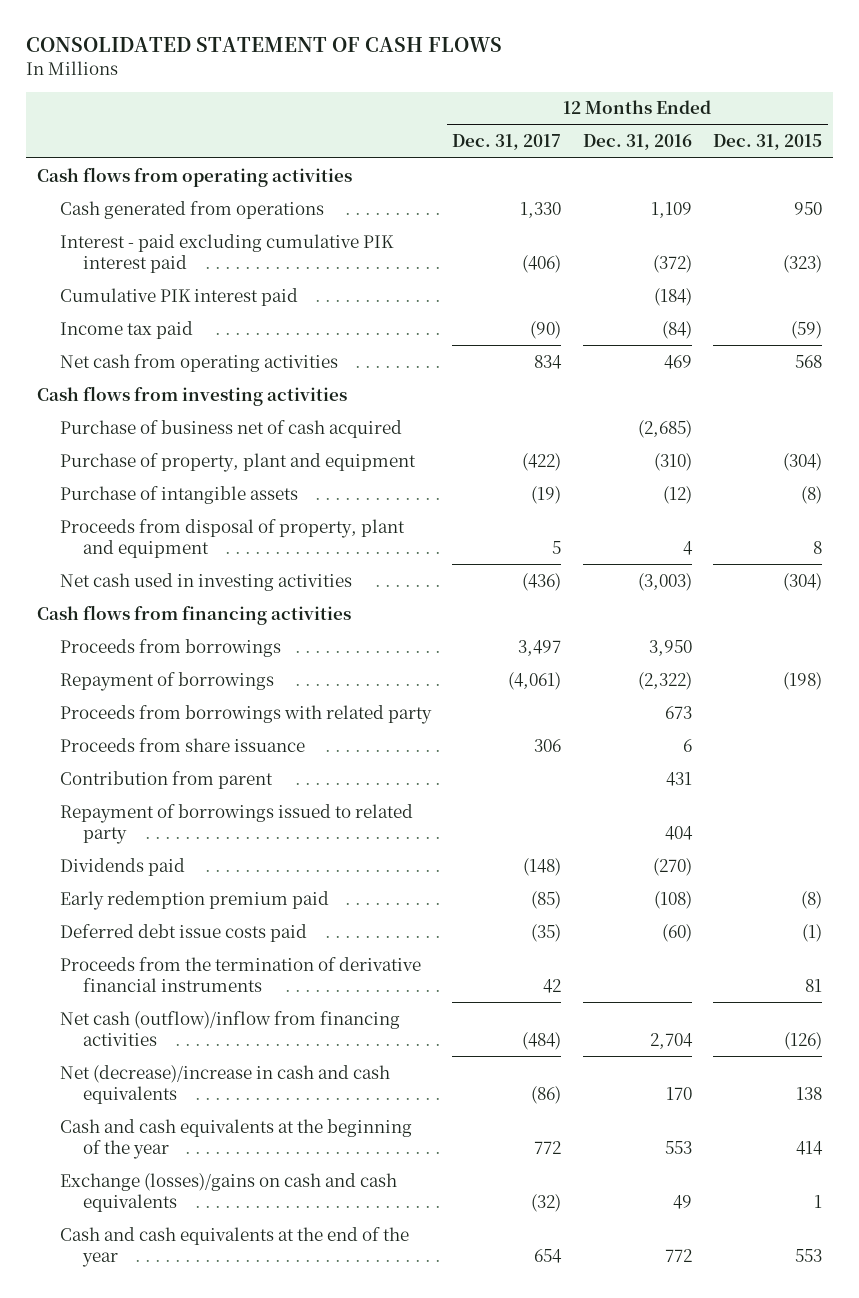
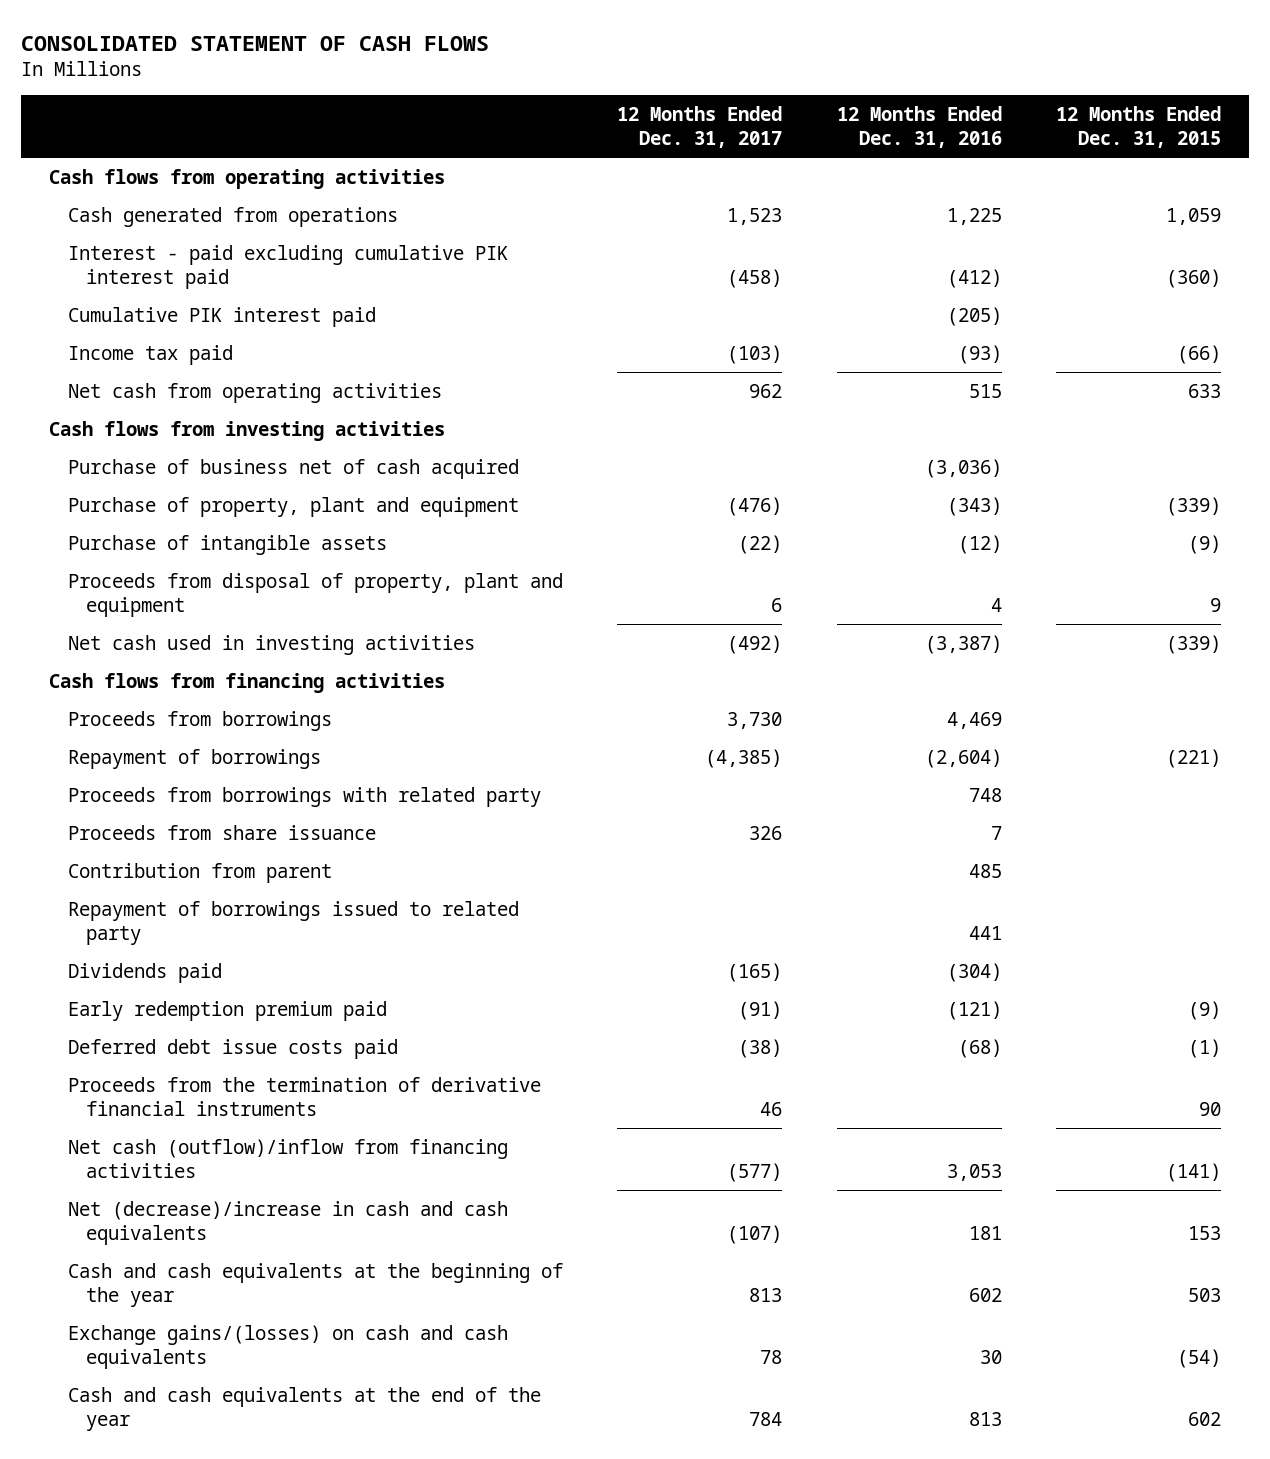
[520,201,562,218] 1,330 -> [727,207,783,225] 1,523
[650,201,692,218] 1,109 -> [946,207,1002,225] 1,225
[794,201,823,215] 950 -> [1166,207,1222,225] 1,059
[522,254,562,273] (406) -> [727,268,783,288] (458)
[652,254,692,273] (372) -> [946,268,1002,288] (412)
[783,254,823,273] (323) -> [1166,268,1222,288] (360)
[653,287,692,306] (184) -> [946,306,1002,326] (205)
[530,320,562,339] (90) -> [727,344,783,364] (103)
[661,320,692,339] (84) -> [957,344,1002,364] (93)
[791,320,823,339] (59) -> [1177,344,1222,364] (66)
[534,354,563,369] 834 -> [749,383,783,398] 962
[663,354,692,369] 469 -> [968,383,1002,398] 515
[795,354,823,368] 568 -> [1188,383,1222,398] 633
[637,419,692,438] (2,685) -> [924,458,1002,478] (3,036)
[522,452,562,471] (422) -> [727,496,783,516] (476)
[653,452,692,471] (310) -> [946,496,1002,516] (343)
[783,452,823,471] (304) -> [1166,496,1222,516] (339)
[531,485,562,504] (19) -> [738,534,783,554] (22)
[801,485,823,504] (8) -> [1188,534,1222,554] (9)
[552,540,562,554] 5 -> [771,597,783,612] 6
[813,540,823,554] 8 -> [1210,597,1222,612] 9
[522,572,562,591] (436) -> [727,634,783,654] (492)
[637,572,692,591] (3,003) -> [924,634,1002,654] (3,387)
[783,572,823,591] (304) -> [1166,634,1222,654] (339)
[518,639,562,656] 3,497 -> [727,711,783,729] 3,730
[648,639,692,656] 3,950 -> [946,711,1002,729] 4,469
[508,671,562,690] (4,061) -> [705,748,783,768] (4,385)
[637,671,692,690] (2,322) -> [924,748,1002,768] (2,604)
[783,671,823,690] (198) -> [1166,748,1222,768] (221)
[664,705,692,719] 673 -> [968,787,1002,802] 748
[534,738,562,752] 306 -> [749,825,783,840] 326
[682,738,692,752] 6 -> [990,825,1002,840] 7
[665,771,692,786] 431 -> [968,863,1002,878] 485
[664,825,693,840] 404 -> [968,925,1002,940] 441
[523,857,562,876] (148) -> [727,962,783,982] (165)
[652,857,692,876] (270) -> [946,962,1002,982] (304)
[531,890,562,909] (85) -> [738,1000,783,1020] (91)
[653,890,692,909] (108) -> [946,1000,1002,1020] (121)
[801,890,823,909] (8) -> [1188,1000,1222,1020] (9)
[531,923,562,942] (35) -> [738,1038,783,1058] (38)
[661,923,692,942] (60) -> [957,1038,1002,1058] (68)
[543,978,562,993] 42 -> [760,1101,783,1116] 46
[805,978,823,992] 81 -> [1199,1101,1222,1116] 90
[522,1031,562,1050] (484) -> [727,1162,783,1182] (577)
[649,1032,693,1049] 2,704 -> [946,1163,1002,1181] 3,053
[784,1031,823,1050] (126) -> [1166,1162,1222,1182] (141)
[531,1085,562,1104] (86) -> [727,1224,783,1244] (107)
[665,1086,692,1100] 170 -> [968,1225,1002,1240] 181
[796,1086,823,1100] 138 -> [1188,1225,1222,1240] 153
[534,1140,562,1154] 772 -> [749,1287,783,1302] 813
[664,1140,692,1154] 553 -> [968,1287,1002,1302] 602
[796,1140,824,1155] 414 -> [1188,1287,1222,1302] 503
[59,1172,397,1212] Exchange (losses)/gains on cash and cash equivalents -> [67,1324,508,1369] Exchange gains/(losses) on cash and cash equivalents
[531,1193,562,1212] (32) -> [760,1349,783,1364] 78
[672,1194,692,1209] 49 -> [979,1349,1002,1364] 30
[814,1194,823,1208] 1 -> [1177,1348,1222,1368] (54)
[534,1248,563,1263] 654 -> [749,1411,783,1426] 784
[664,1248,692,1262] 772 -> [968,1411,1002,1426] 813
[795,1248,823,1262] 553 -> [1188,1411,1222,1426] 602

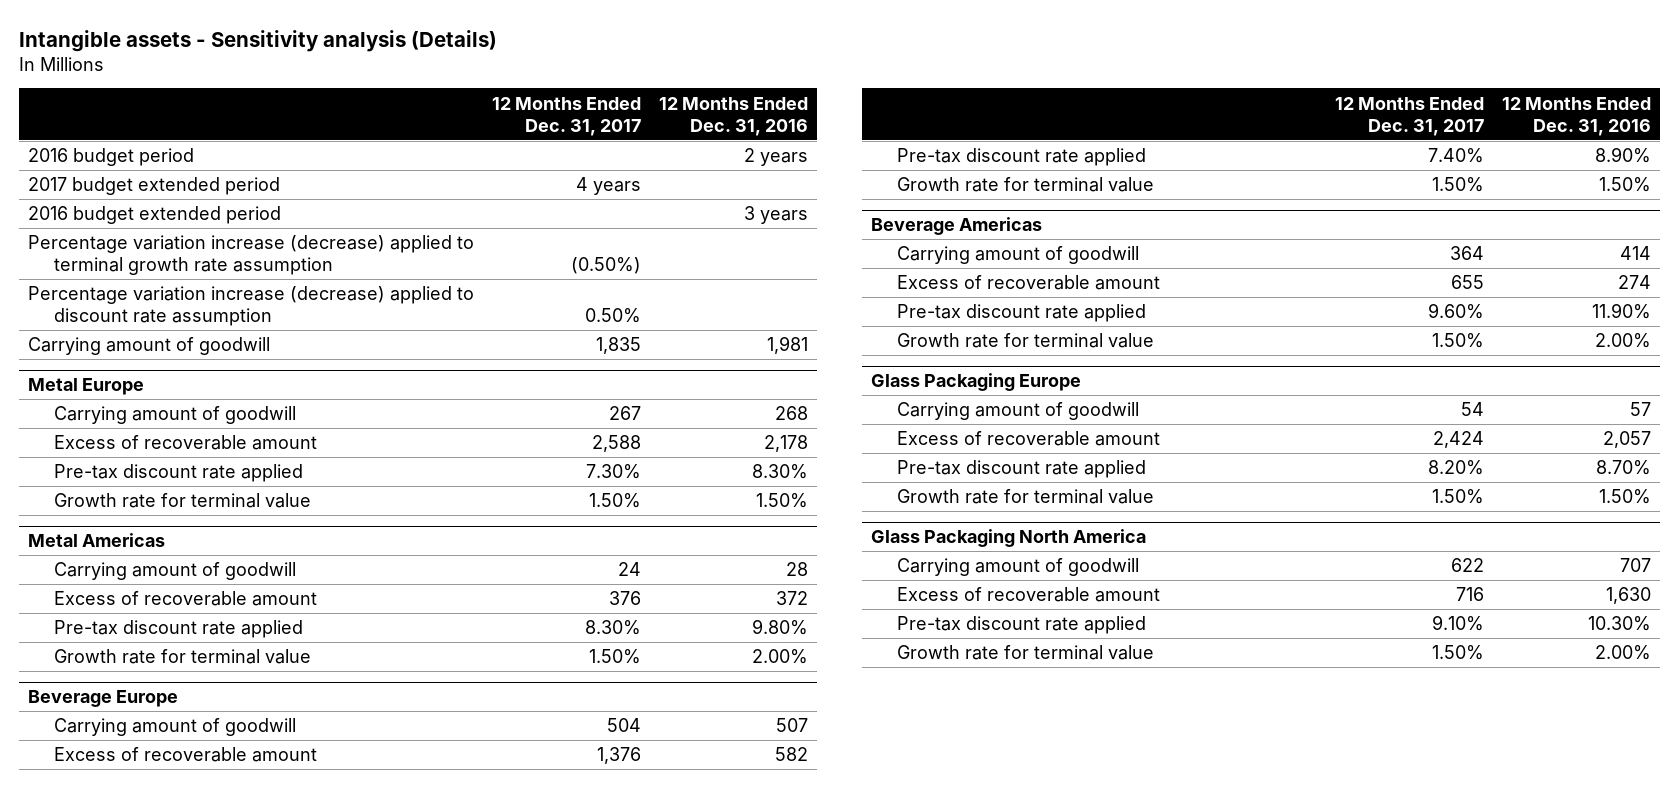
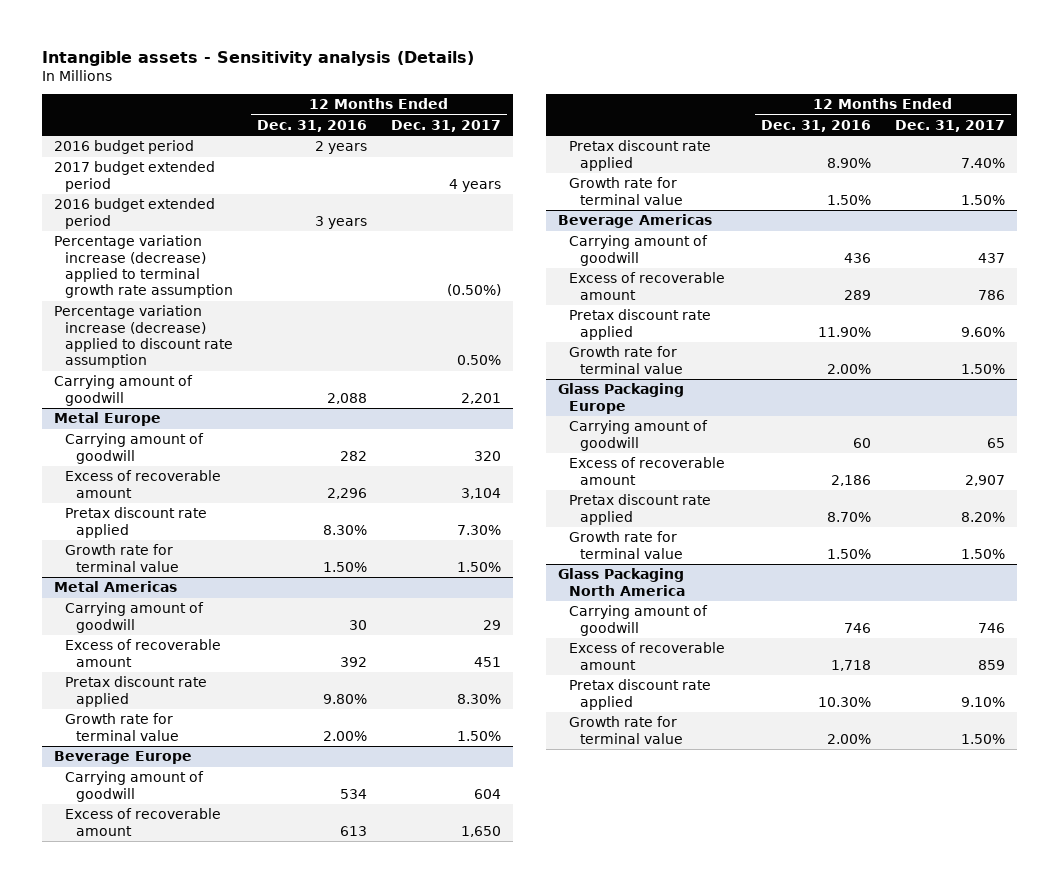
[596,337,642,355] 1,835 -> [460,392,501,404] 2,201
[767,336,809,355] 1,981 -> [326,392,367,404] 2,088
[609,406,642,421] 267 -> [473,450,501,461] 320
[775,406,809,421] 268 -> [339,450,367,461] 282
[592,435,642,453] 2,588 -> [460,487,501,499] 3,104
[764,435,809,453] 2,178 -> [326,487,367,499] 2,296
[53,464,303,483] Pre-tax discount rate applied -> [64,507,207,538] Pretax discount rate applied
[618,562,642,577] 24 -> [482,619,501,630] 29
[786,562,809,577] 28 -> [348,619,367,630] 30
[609,591,642,606] 376 -> [473,656,501,667] 451
[776,591,809,606] 372 -> [339,656,367,667] 392
[53,620,303,639] Pre-tax discount rate applied -> [64,676,207,707] Pretax discount rate applied
[607,718,642,733] 504 -> [473,788,501,799] 604
[776,718,809,733] 507 -> [339,788,367,799] 534
[597,747,642,765] 1,376 -> [460,825,501,837] 1,650
[775,747,809,762] 582 -> [339,825,367,836] 613
[896,148,1146,167] Pre-tax discount rate applied -> [569,140,712,171] Pretax discount rate applied
[1450,246,1485,261] 364 -> [978,252,1006,263] 437
[1620,246,1652,261] 414 -> [844,252,872,263] 436
[1451,275,1485,290] 655 -> [978,289,1006,300] 786
[1618,275,1652,290] 274 -> [844,289,872,300] 289
[896,304,1146,323] Pre-tax discount rate applied -> [569,309,712,340] Pretax discount rate applied
[1461,402,1485,417] 54 -> [987,437,1006,448] 65
[1630,402,1652,417] 57 -> [853,437,872,448] 60
[1433,431,1485,449] 2,424 -> [965,474,1006,486] 2,907
[1603,431,1652,449] 2,057 -> [831,474,872,486] 2,186
[896,460,1146,479] Pre-tax discount rate applied -> [569,494,712,525] Pretax discount rate applied
[1451,558,1485,573] 622 -> [978,622,1006,633] 746
[1620,558,1652,573] 707 -> [844,622,872,633] 746
[1456,587,1485,602] 716 -> [978,659,1006,670] 859
[1606,587,1652,605] 1,630 -> [831,659,872,671] 1,718
[896,616,1146,635] Pre-tax discount rate applied -> [569,679,712,710] Pretax discount rate applied

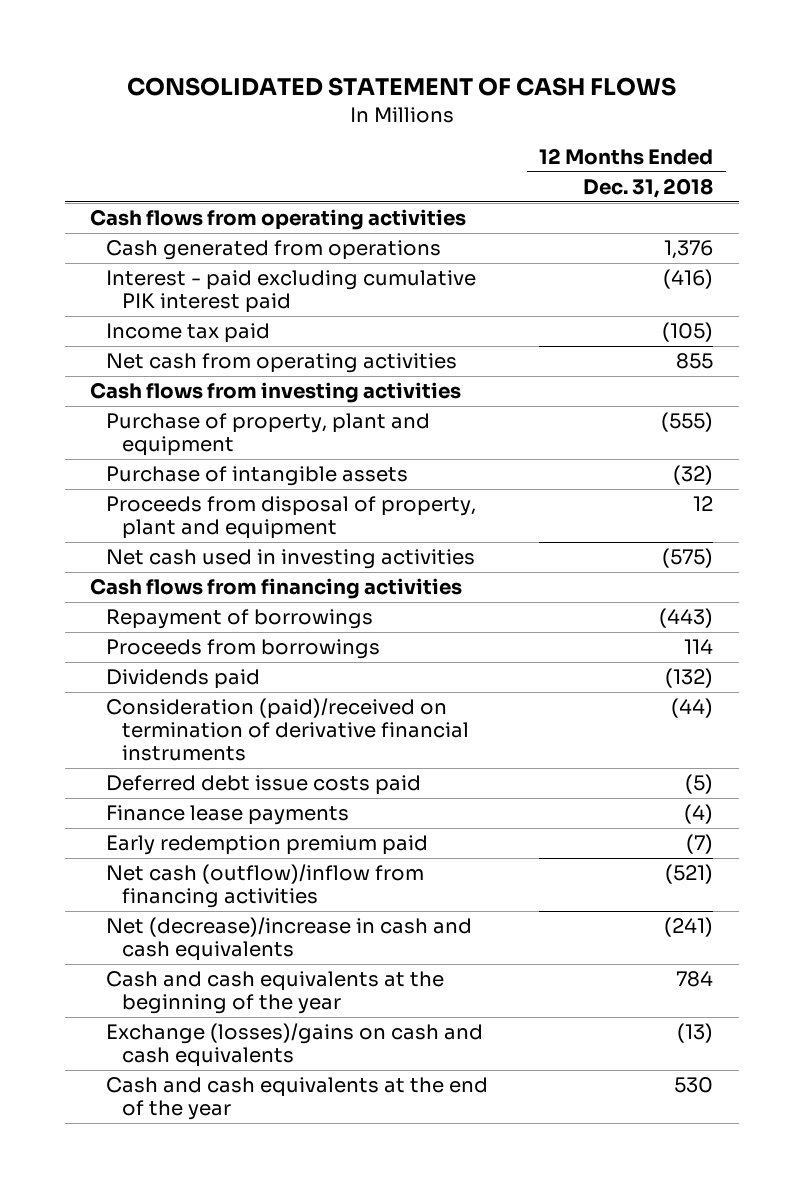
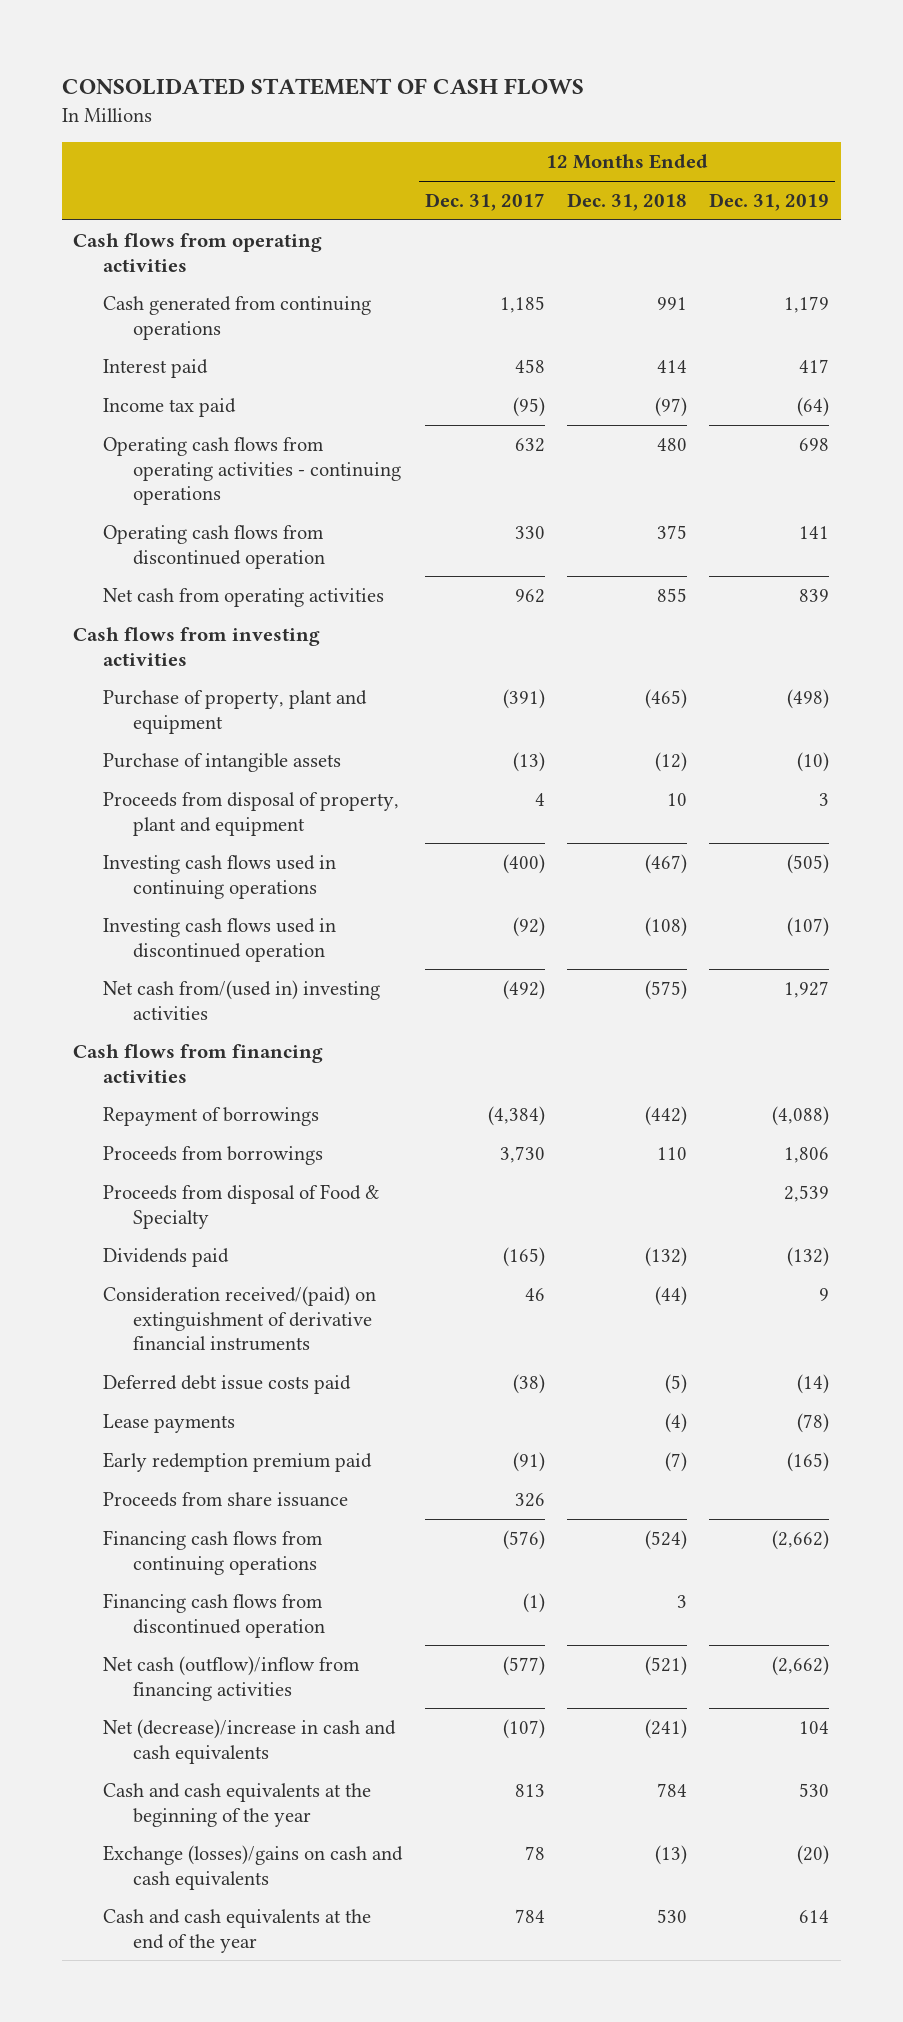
none -> [424,193,545,212] Dec. 31, 2017
none -> [709,193,830,212] Dec. 31, 2019
[106,270,477,314] Interest - paid excluding cumulative PIK interest paid -> none
[106,240,442,261] Cash generated from operations -> [103,296,372,340] Cash generated from continuing operations
[664,240,714,260] 1,376 -> [657,297,688,311] 991
none -> [103,359,209,379] Interest paid
[662,322,714,343] (105) -> [655,397,688,418] (97)
none -> [103,437,402,506] Operating cash flows from operating activities - continuing operations
none -> [103,525,326,569] Operating cash flows from discontinued operation
[661,412,714,433] (555) -> [645,689,688,710] (465)
[673,465,714,486] (32) -> [655,752,688,773] (12)
[693,496,714,512] 12 -> [667,793,688,807] 10
none -> [103,855,337,899] Investing cash flows used in continuing operations
none -> [103,918,337,962] Investing cash flows used in discontinued operation
[106,549,476,570] Net cash used in investing activities -> [103,980,381,1020] Net cash from/(used in) investing activities
[659,608,714,629] (443) -> [645,1106,688,1127] (442)
[684,639,714,655] 114 -> [657,1147,688,1161] 110
none -> [103,1184,380,1229] Proceeds from disposal of Food & Specialty
[106,698,470,762] Consideration (paid)/received on termination of derivative financial instruments -> [103,1286,377,1352] Consideration received/(paid) on extinguishment of derivative financial instruments
[106,805,350,826] Finance lease payments -> [103,1414,236,1434] Lease payments
none -> [103,1492,349,1508] Proceeds from share issuance
none -> [103,1530,324,1575] Financing cash flows from continuing operations
none -> [103,1593,326,1638] Financing cash flows from discontinued operation

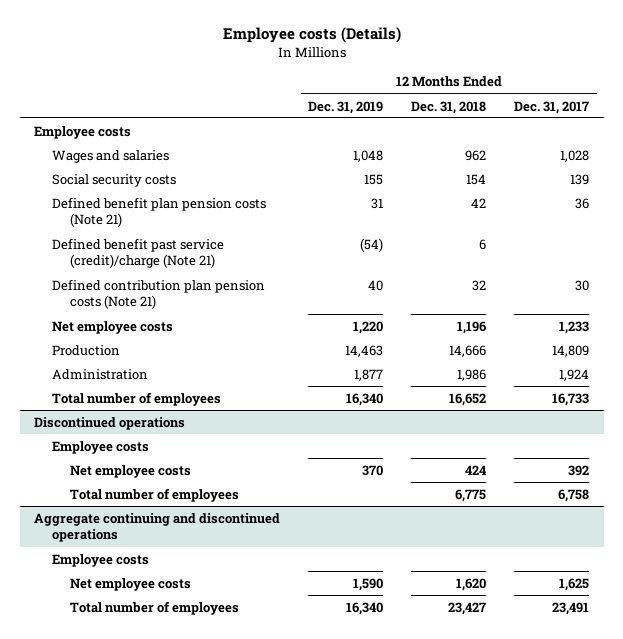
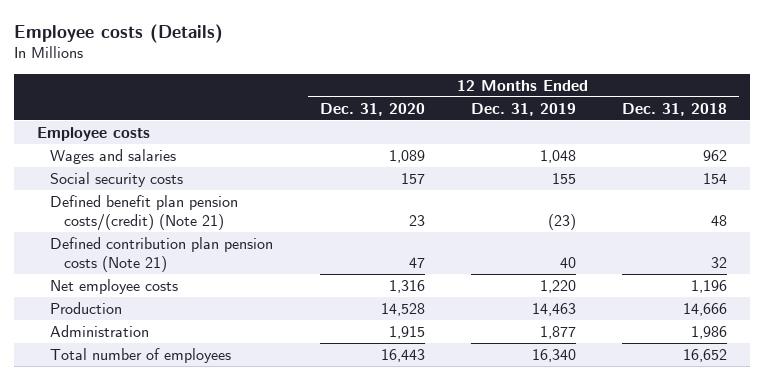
[514,100,590,114] Dec. 31, 2017 -> none
none -> [319,102,425,116] Dec. 31, 2020
[51,237,224,269] Defined benefit past service (credit)/charge (Note 21) -> none
[51,196,266,228] Defined benefit plan pension costs (Note 21) -> [50,194,239,231] Defined benefit plan pension costs/(credit) (Note 21)
[370,197,383,209] 31 -> [547,213,576,230] (23)
[471,197,487,208] 42 -> [711,214,728,226] 48
[33,416,185,430] Discontinued operations -> none
[51,440,149,454] Employee costs -> none
[70,464,192,478] Net employee costs -> none
[70,487,240,502] Total number of employees -> none
[33,512,280,543] Aggregate continuing and discontinued operations -> none
[51,553,149,567] Employee costs -> none
[70,577,192,591] Net employee costs -> none
[70,600,240,615] Total number of employees -> none

